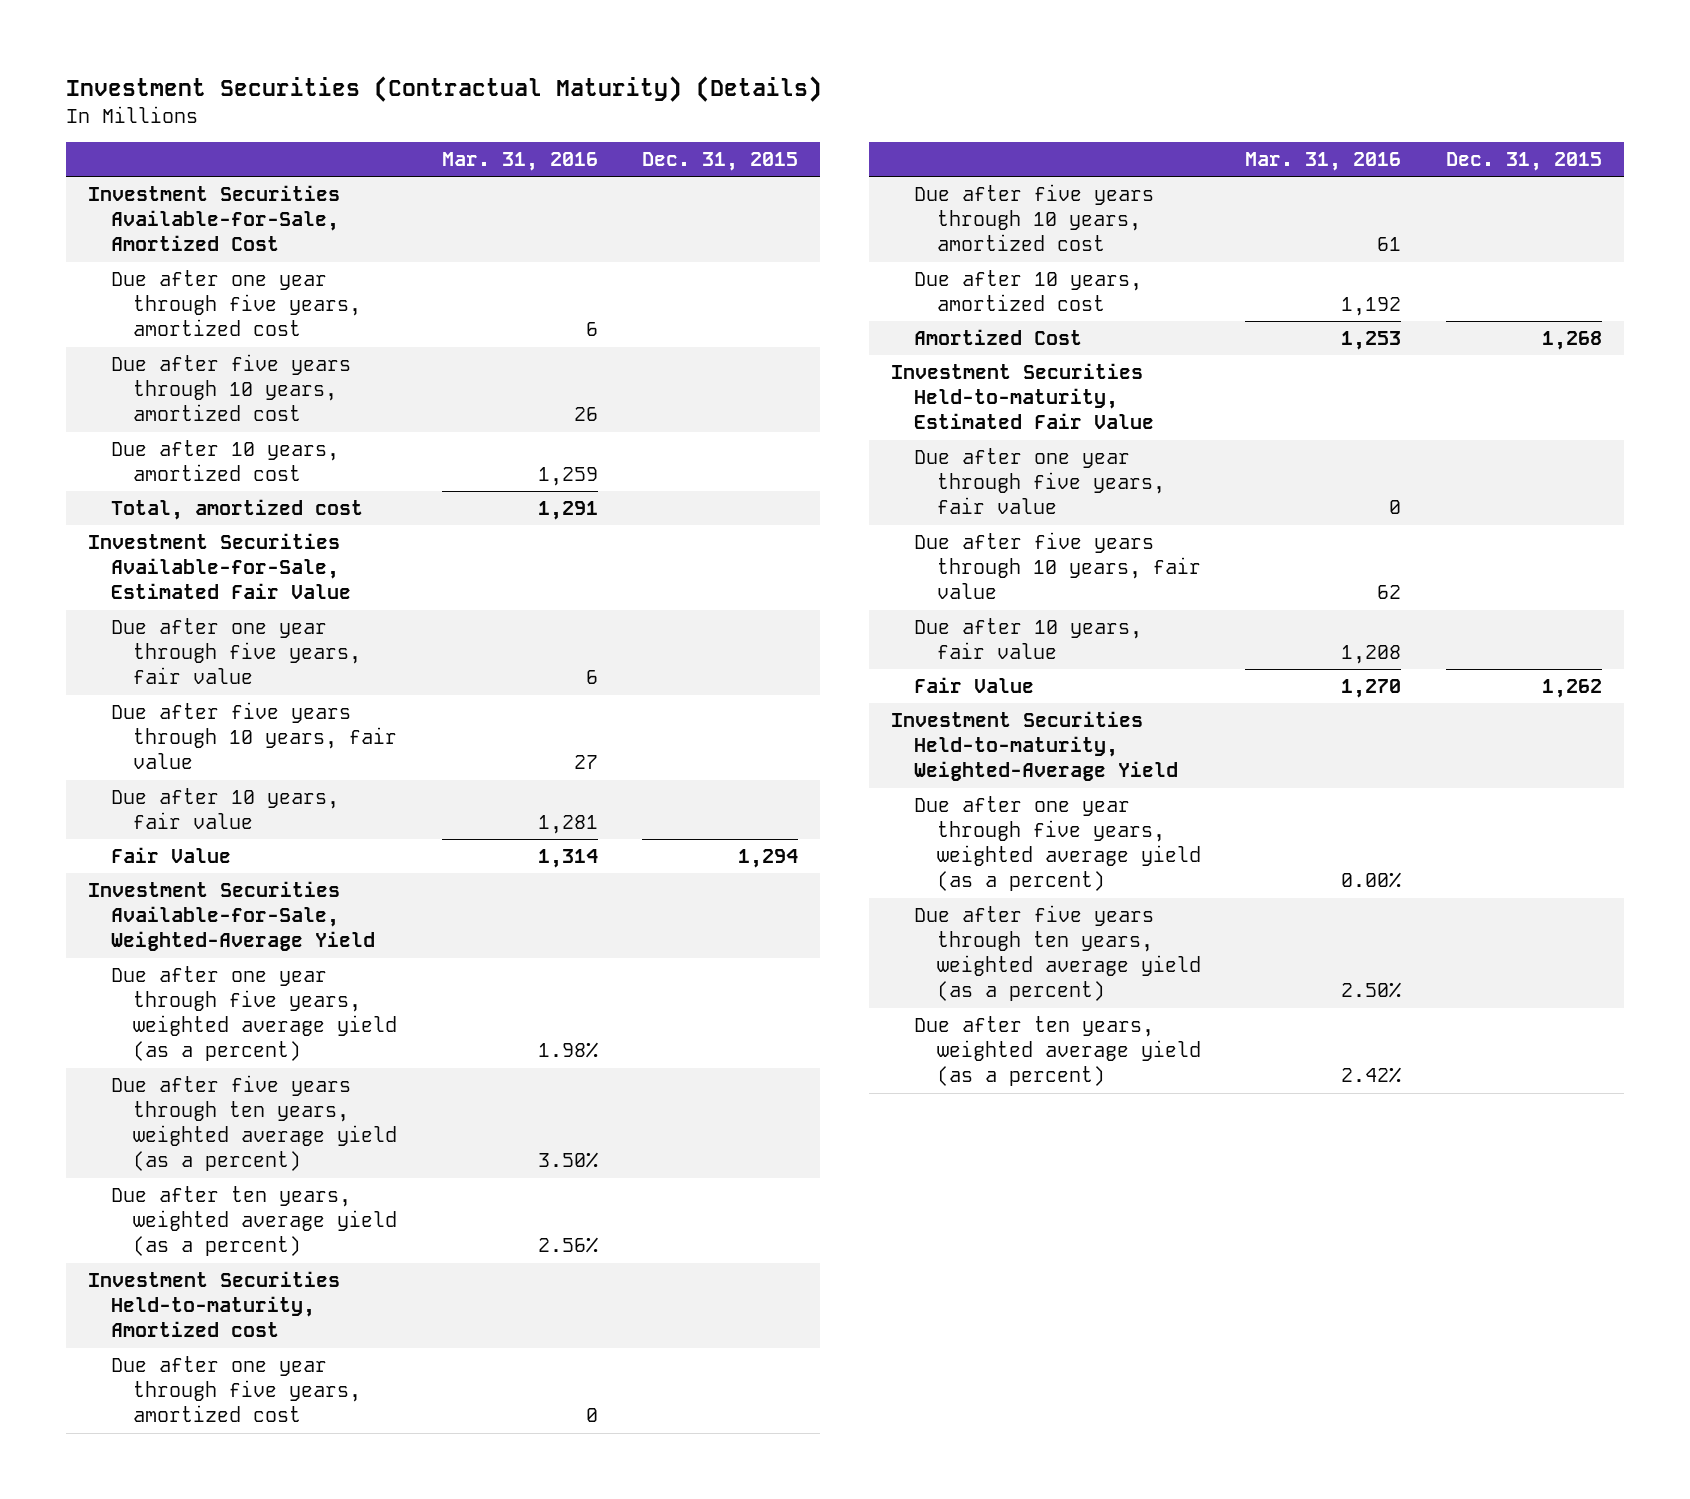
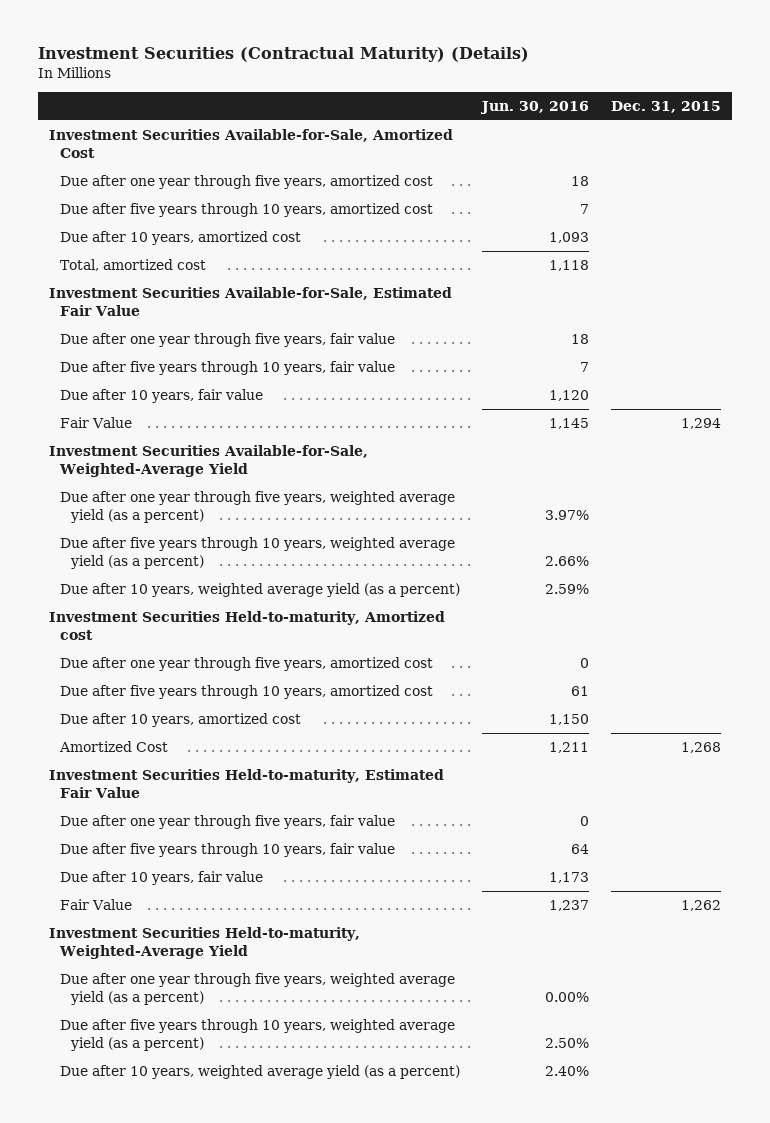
[441,152,598,172] Mar. 31, 2016 -> none
none -> [480,100,590,114] Jun. 30, 2016
[110,1075,398,1172] Due after five years through ten years, weighted average yield (as a percent) -> [59,537,455,569] Due after five years through 10 years, weighted average yield (as a percent)
[110,1186,398,1257] Due after ten years, weighted average yield (as a percent) -> [59,583,460,598] Due after 10 years, weighted average yield (as a percent)
[914,905,1201,1002] Due after five years through ten years, weighted average yield (as a percent) -> [59,1019,455,1051] Due after five years through 10 years, weighted average yield (as a percent)
[914,1016,1201,1087] Due after ten years, weighted average yield (as a percent) -> [59,1065,460,1080] Due after 10 years, weighted average yield (as a percent)

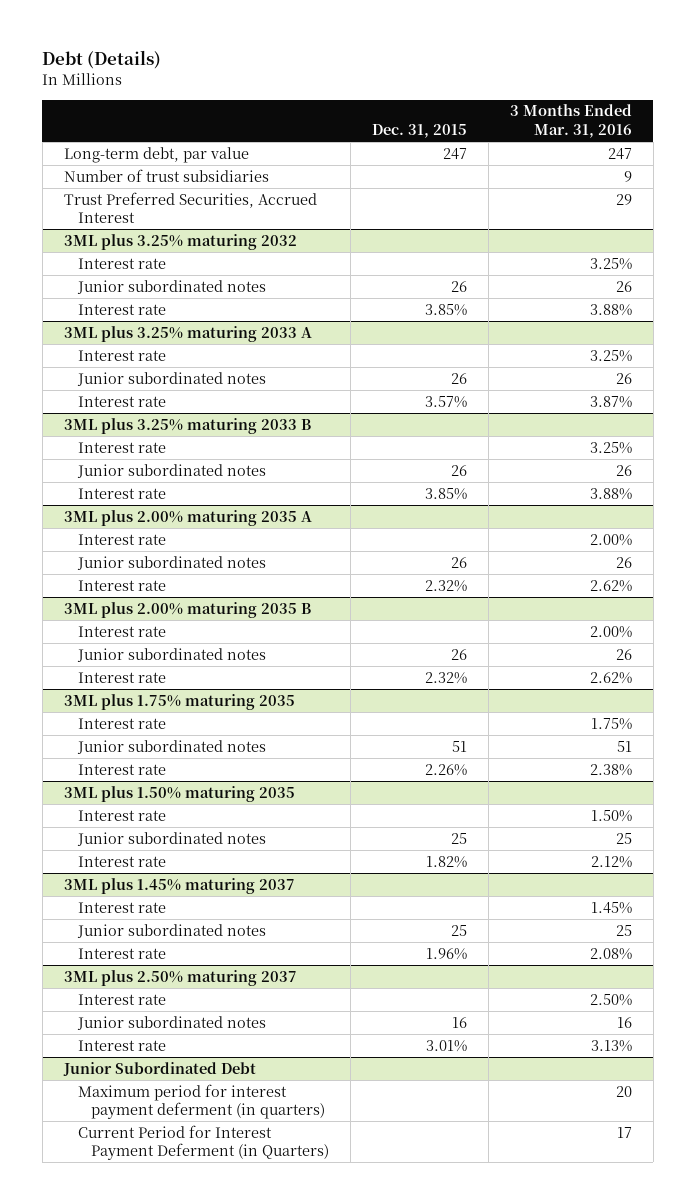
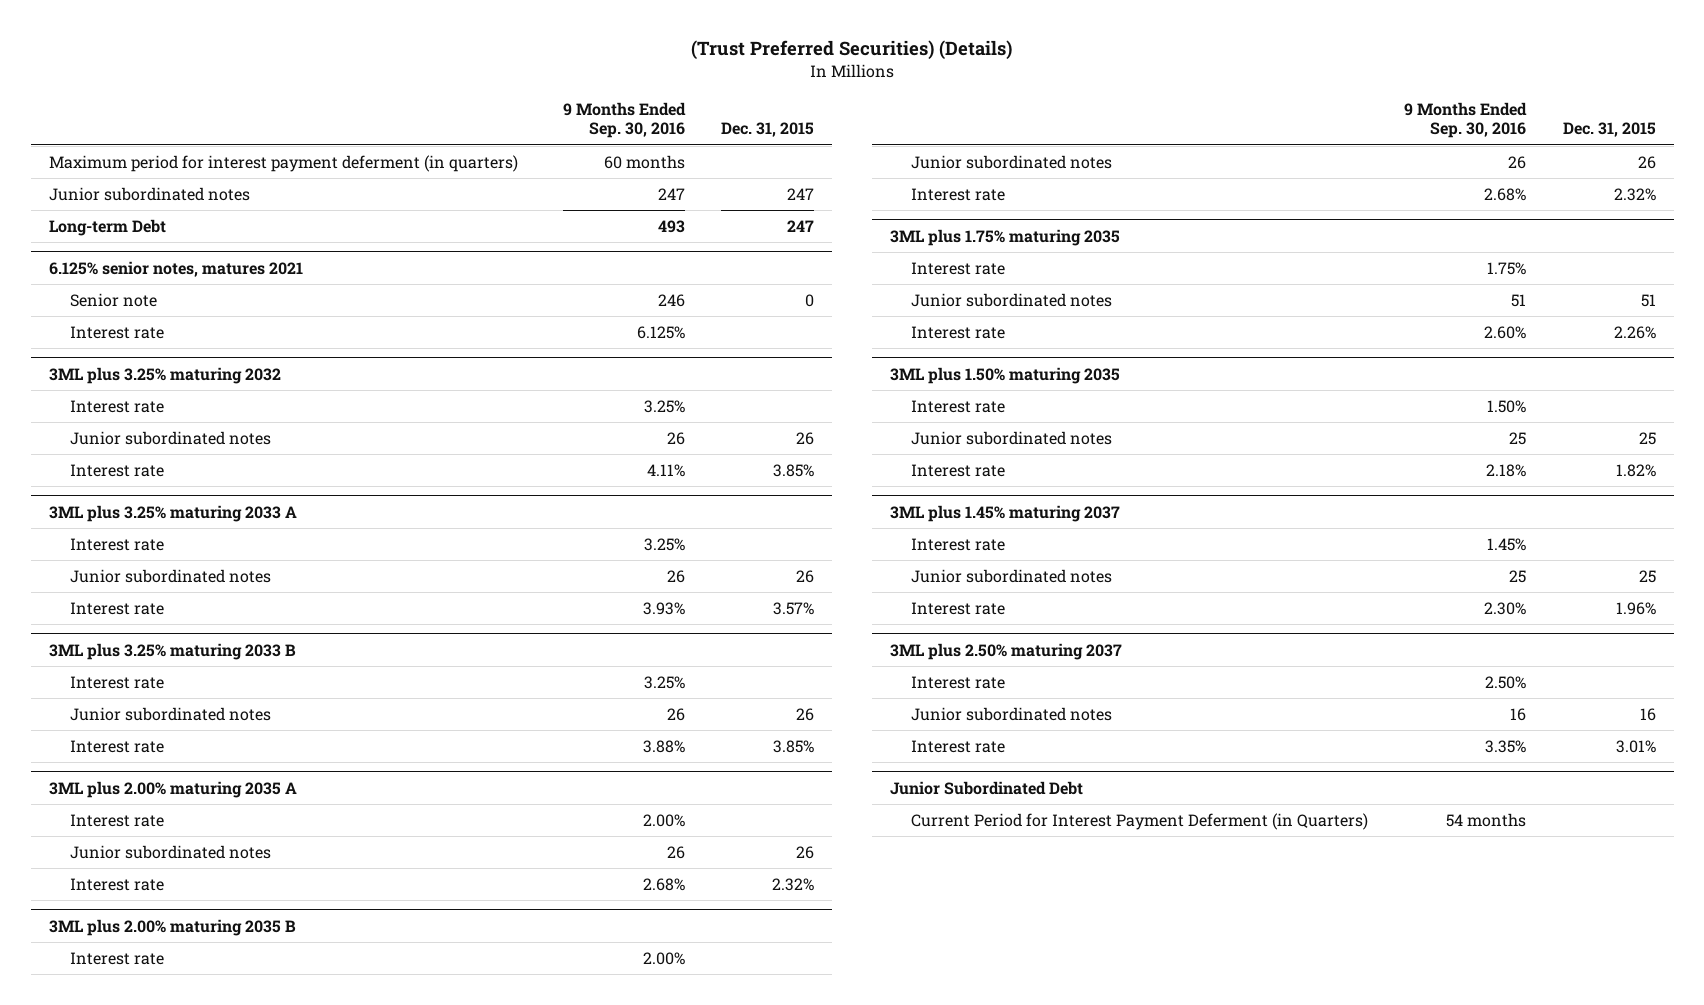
[42,50,162,70] Debt (Details) -> [691,40,1013,61] (Trust Preferred Securities) (Details)
[509,104,632,139] 3 Months Ended Mar. 31, 2016 -> none
none -> [562,101,686,139] 9 Months Ended Sep. 30, 2016
[63,168,269,182] Number of trust subsidiaries -> none
[63,191,317,224] Trust Preferred Securities, Accrued Interest -> none
none -> [48,154,518,172] Maximum period for interest payment deferment (in quarters)
none -> [48,186,250,201] Junior subordinated notes
[63,146,249,163] Long-term debt, par value -> [48,218,166,236] Long-term Debt
none -> [48,260,303,277] 6.125% senior notes, matures 2021
none -> [69,292,157,307] Senior note
none -> [69,325,164,339] Interest rate
[77,1083,326,1120] Maximum period for interest payment deferment (in quarters) -> none

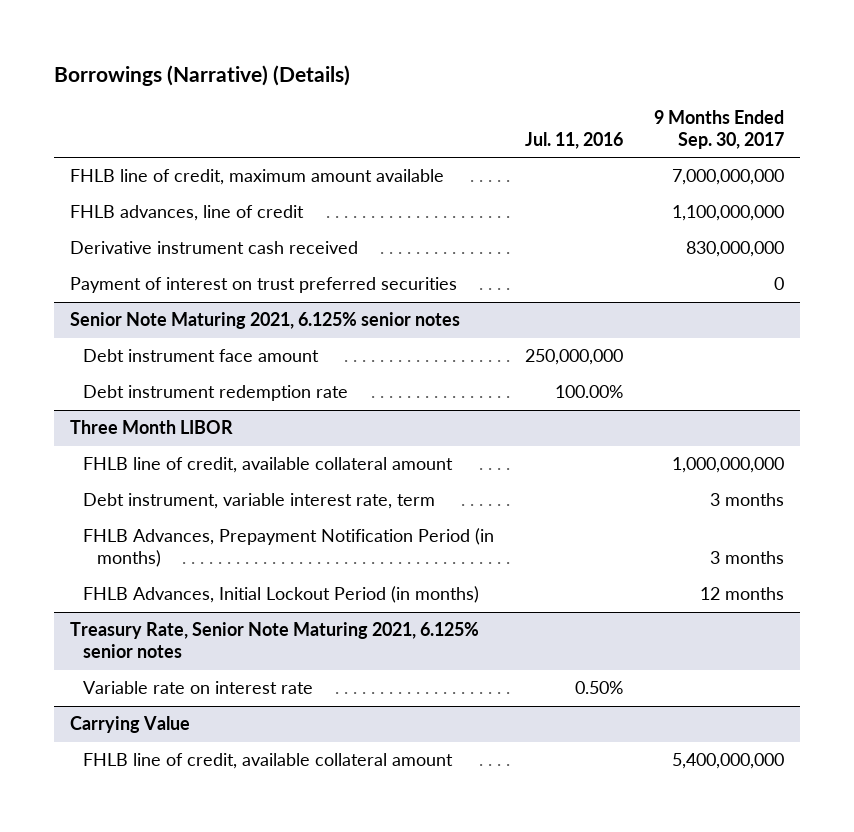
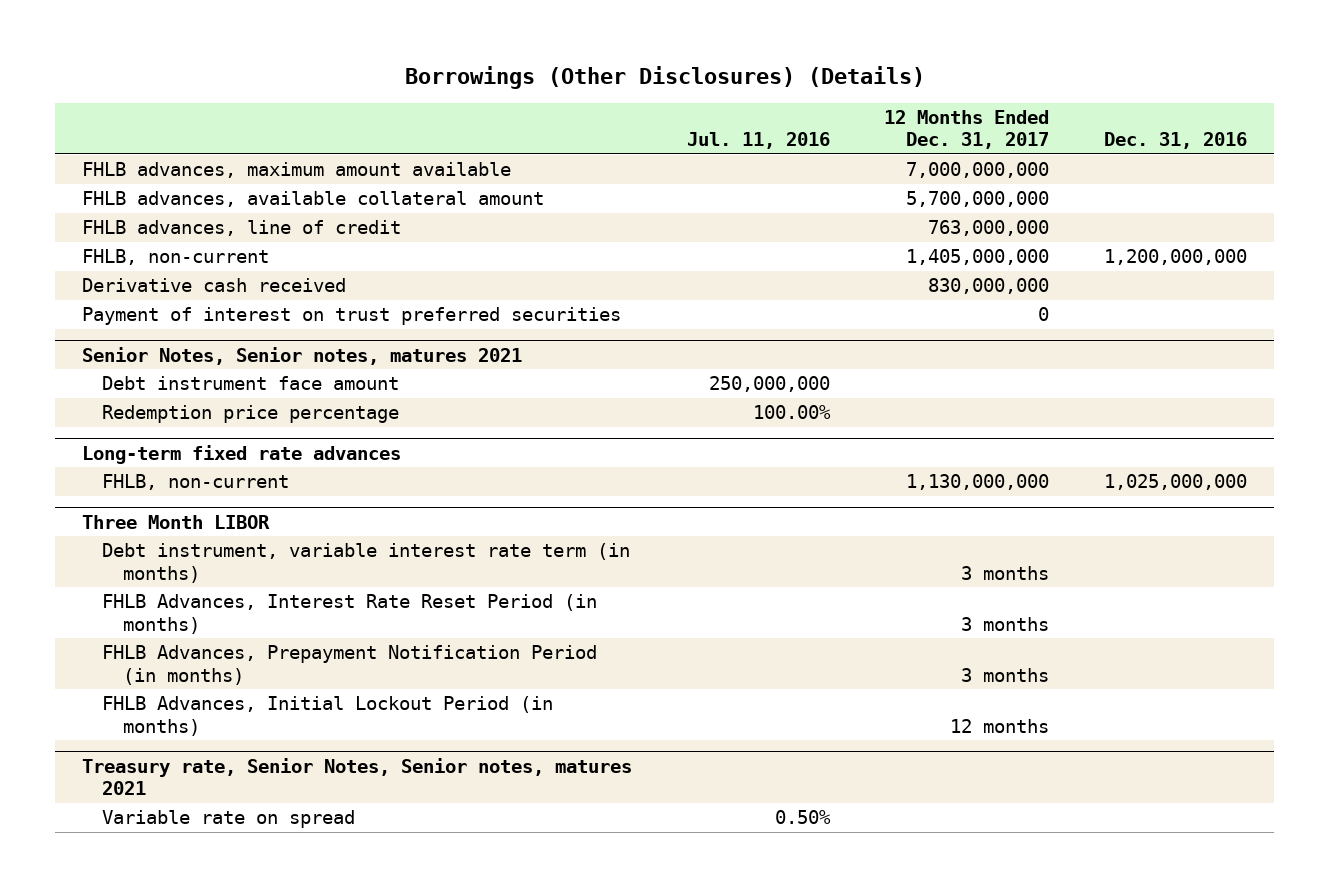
[54,64,351,86] Borrowings (Narrative) (Details) -> [404,65,925,89] Borrowings (Other Disclosures) (Details)
[654,109,785,149] 9 Months Ended Sep. 30, 2017 -> none
none -> [884,109,1050,150] 12 Months Ended Dec. 31, 2017
none -> [1103,132,1247,150] Dec. 31, 2016
[69,169,444,186] FHLB line of credit, maximum amount available -> [82,162,512,179] FHLB advances, maximum amount available
none -> [82,191,545,208] FHLB advances, available collateral amount
none -> [82,249,270,266] FHLB, non-current
[69,241,358,255] Derivative instrument cash received -> [82,278,347,293] Derivative cash received
[69,312,460,330] Senior Note Maturing 2021, 6.125% senior notes -> [82,346,523,365] Senior Notes, Senior notes, matures 2021
[83,385,349,402] Debt instrument redemption rate -> [102,405,400,424] Redemption price percentage
none -> [82,444,402,464] Long-term fixed rate advances
none -> [102,474,290,491] FHLB, non-current
[83,457,454,474] FHLB line of credit, available collateral amount -> none
[83,493,436,510] Debt instrument, variable interest rate, term -> [102,543,631,583] Debt instrument, variable interest rate term (in months)
none -> [102,594,598,634] FHLB Advances, Interest Rate Reset Period (in months)
[69,716,190,734] Carrying Value -> none
[83,753,454,770] FHLB line of credit, available collateral amount -> none
[69,622,479,659] Treasury Rate, Senior Note Maturing 2021, 6.125% senior notes -> [82,757,633,796] Treasury rate, Senior Notes, Senior notes, matures 2021
[83,681,314,695] Variable rate on interest rate -> [102,810,356,829] Variable rate on spread

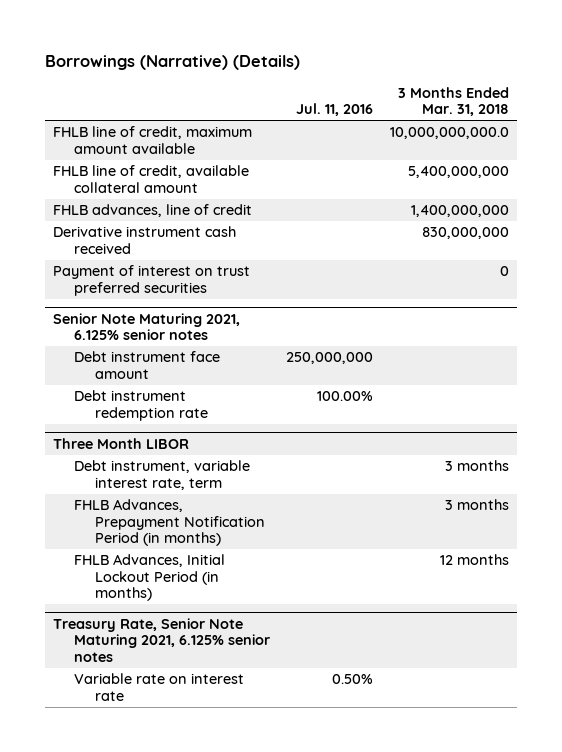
[404,65,925,89] Borrowings (Other Disclosures) (Details) -> [44,55,300,71] Borrowings (Narrative) (Details)
[884,109,1050,150] 12 Months Ended Dec. 31, 2017 -> none
[1103,132,1247,150] Dec. 31, 2016 -> none
none -> [398,86,510,117] 3 Months Ended Mar. 31, 2018
[82,162,512,179] FHLB advances, maximum amount available -> [53,126,253,154] FHLB line of credit, maximum amount available
[82,191,545,208] FHLB advances, available collateral amount -> [53,165,250,193] FHLB line of credit, available collateral amount
[82,249,270,266] FHLB, non-current -> none
[82,278,347,293] Derivative cash received -> [53,226,237,254] Derivative instrument cash received
[82,346,523,365] Senior Notes, Senior notes, matures 2021 -> [53,312,241,341] Senior Note Maturing 2021, 6.125% senior notes
[82,444,402,464] Long-term fixed rate advances -> none
[102,474,290,491] FHLB, non-current -> none
[102,405,400,424] Redemption price percentage -> [73,390,208,421] Debt instrument redemption rate
[102,594,598,634] FHLB Advances, Interest Rate Reset Period (in months) -> none
[102,543,631,583] Debt instrument, variable interest rate term (in months) -> [73,460,250,490] Debt instrument, variable interest rate, term
[82,757,633,796] Treasury rate, Senior Notes, Senior notes, matures 2021 -> [53,617,270,662] Treasury Rate, Senior Note Maturing 2021, 6.125% senior notes
[102,810,356,829] Variable rate on spread -> [73,673,244,701] Variable rate on interest rate

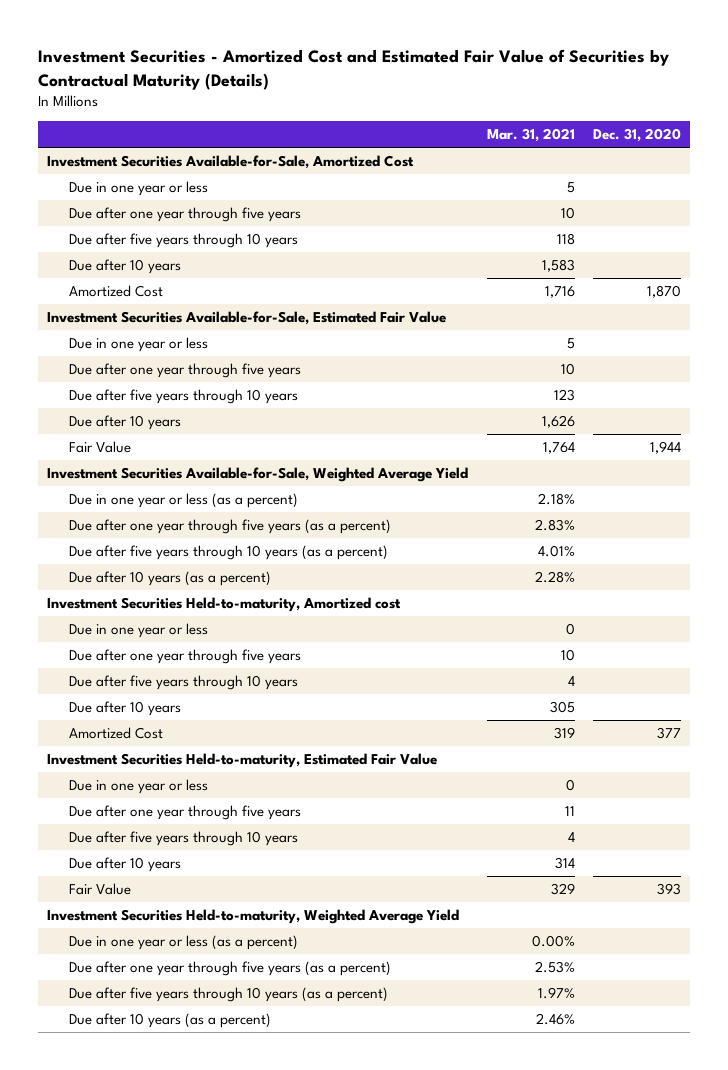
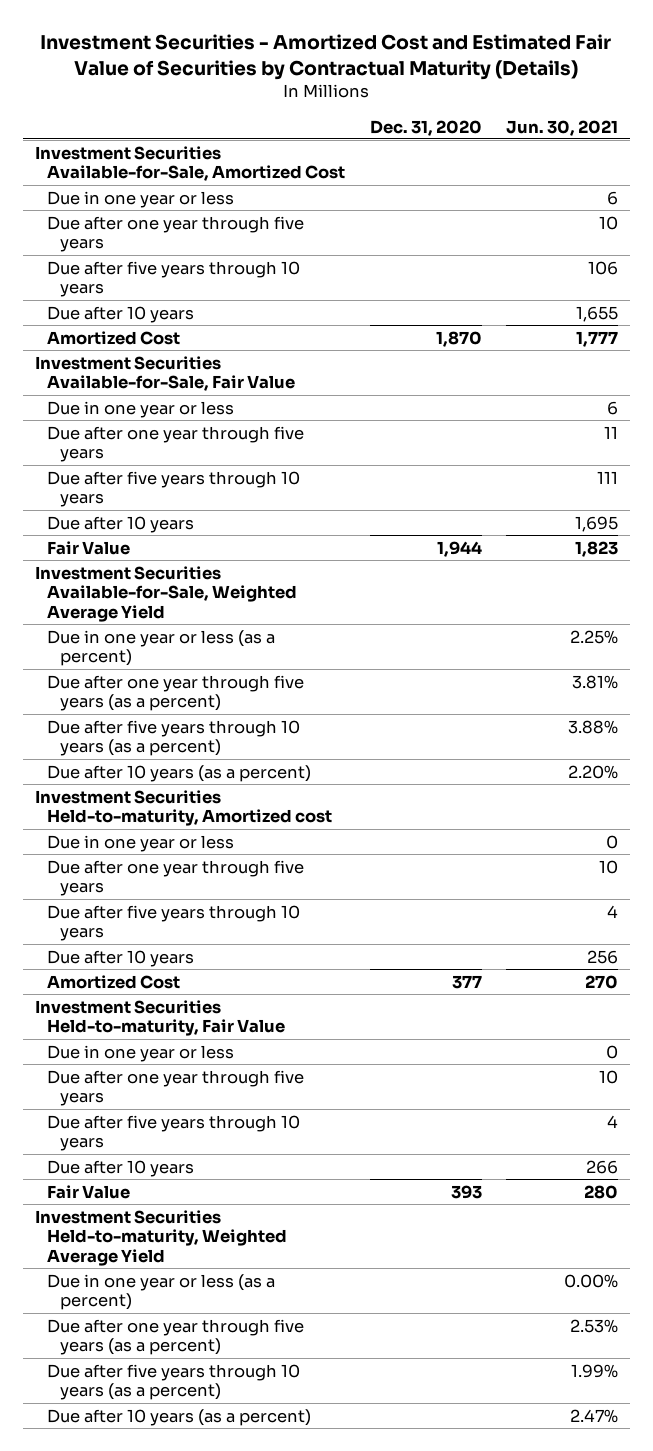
[486,128,575,143] Mar. 31, 2021 -> none
none -> [505,119,618,136] Jun. 30, 2021
[47,311,447,326] Investment Securities Available-for-Sale, Estimated Fair Value -> [35,355,296,392] Investment Securities Available-for-Sale, Fair Value
[47,753,438,769] Investment Securities Held-to-maturity, Estimated Fair Value -> [35,999,286,1037] Investment Securities Held-to-maturity, Fair Value

